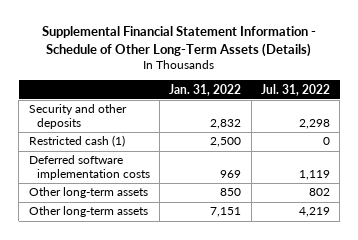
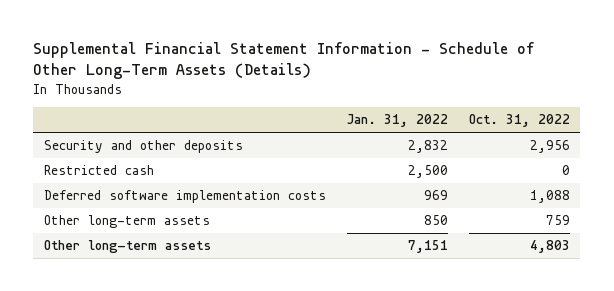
[260,83,330,96] Jul. 31, 2022 -> none
none -> [468,114,570,128] Oct. 31, 2022
[28,135,125,148] Restricted cash (1) -> [43,165,154,176] Restricted cash

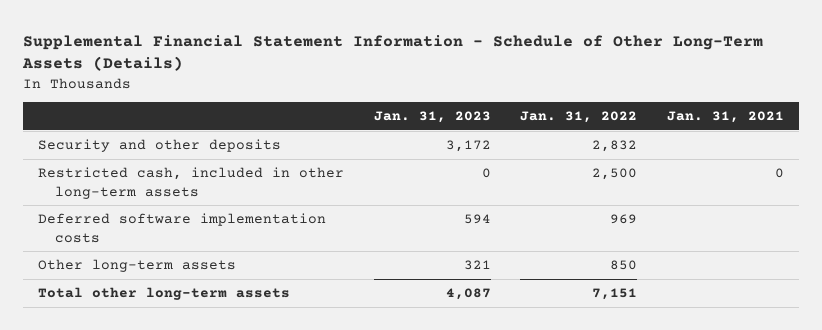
[468,114,570,128] Oct. 31, 2022 -> none
none -> [373,111,491,124] Jan. 31, 2023
none -> [666,111,784,124] Jan. 31, 2021
[43,165,154,176] Restricted cash -> [37,167,344,199] Restricted cash, included in other long-term assets
[43,240,211,254] Other long-term assets -> [37,287,290,301] Total other long-term assets

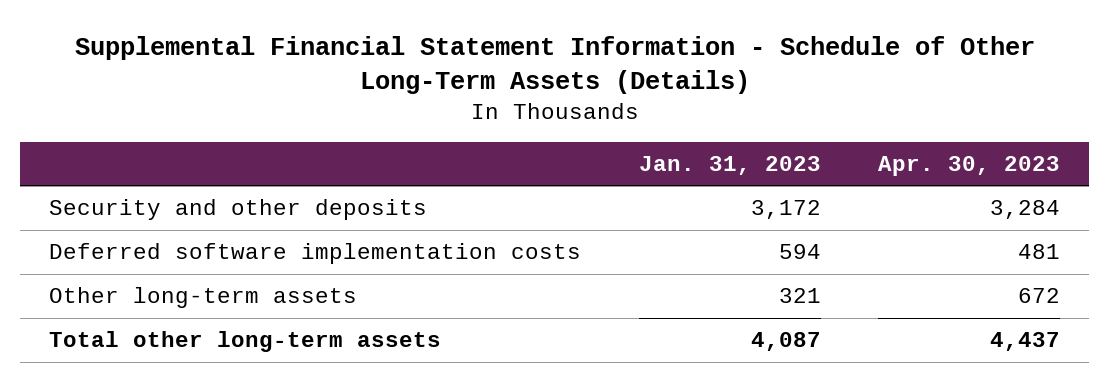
[520,111,638,124] Jan. 31, 2022 -> none
[666,111,784,124] Jan. 31, 2021 -> none
none -> [878,155,1061,176] Apr. 30, 2023
[37,167,344,199] Restricted cash, included in other long-term assets -> none

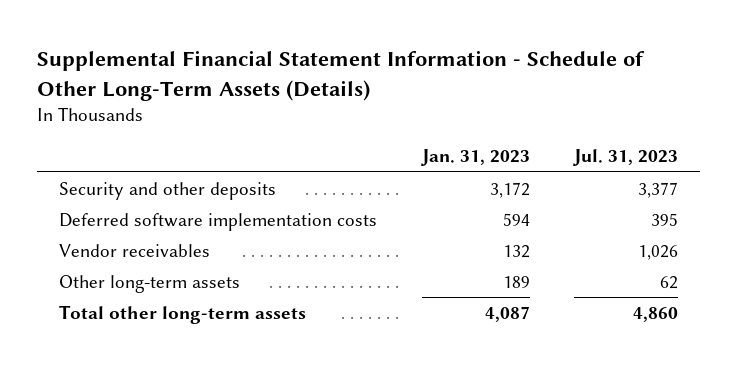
[878,155,1061,176] Apr. 30, 2023 -> none
none -> [573,149,679,167] Jul. 31, 2023
none -> [59,243,211,257] Vendor receivables
[778,288,821,304] 321 -> [502,275,530,288] 189

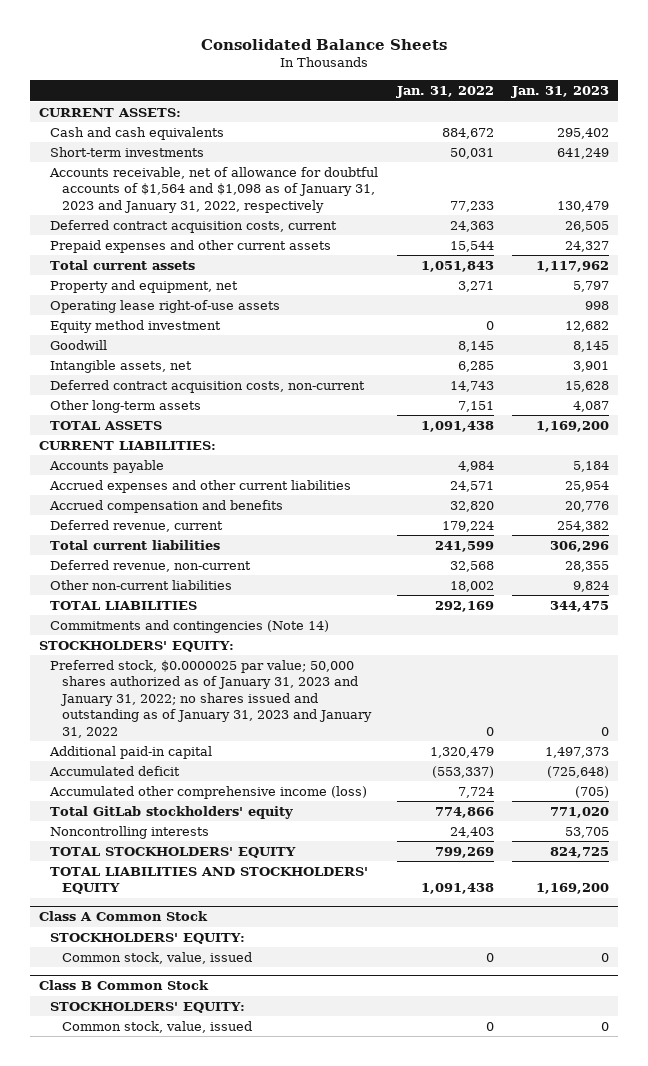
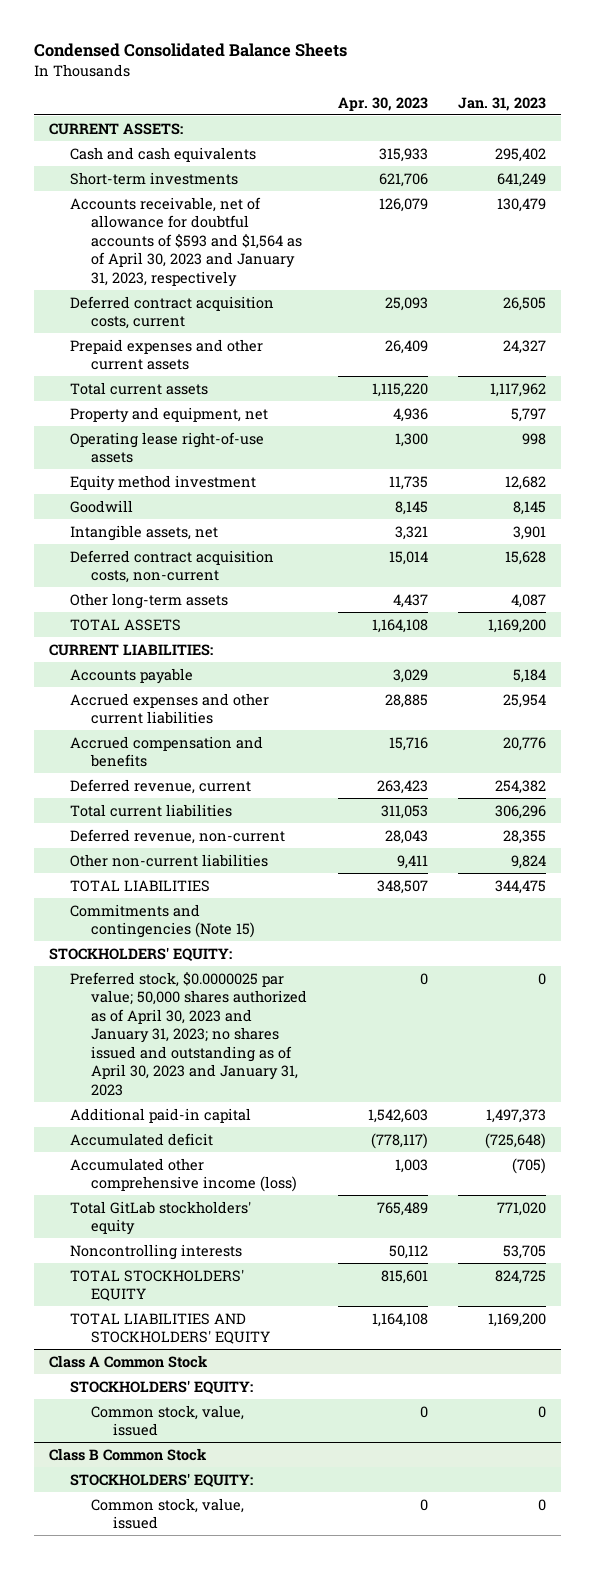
[200,38,447,50] Consolidated Balance Sheets -> [33,43,347,58] Condensed Consolidated Balance Sheets
[395,86,494,99] Jan. 31, 2022 -> none
none -> [337,96,428,111] Apr. 30, 2023
[49,166,379,213] Accounts receivable, net of allowance for doubtful accounts of $1,564 and $1,098 as of January 31, 2023 and January 31, 2022, respectively -> [70,196,303,287] Accounts receivable, net of allowance for doubtful accounts of $593 and $1,564 as of April 30, 2023 and January 31, 2023, respectively
[50,619,330,633] Commitments and contingencies (Note 14) -> [70,903,256,939] Commitments and contingencies (Note 15)
[50,659,373,738] Preferred stock, $0.0000025 par value; 50,000 shares authorized as of January 31, 2023 and January 31, 2022; no shares issued and outstanding as of January 31, 2023 and January 31, 2022 -> [70,971,308,1096] Preferred stock, $0.0000025 par value; 50,000 shares authorized as of April 30, 2023 and January 31, 2023; no shares issued and outstanding as of April 30, 2023 and January 31, 2023

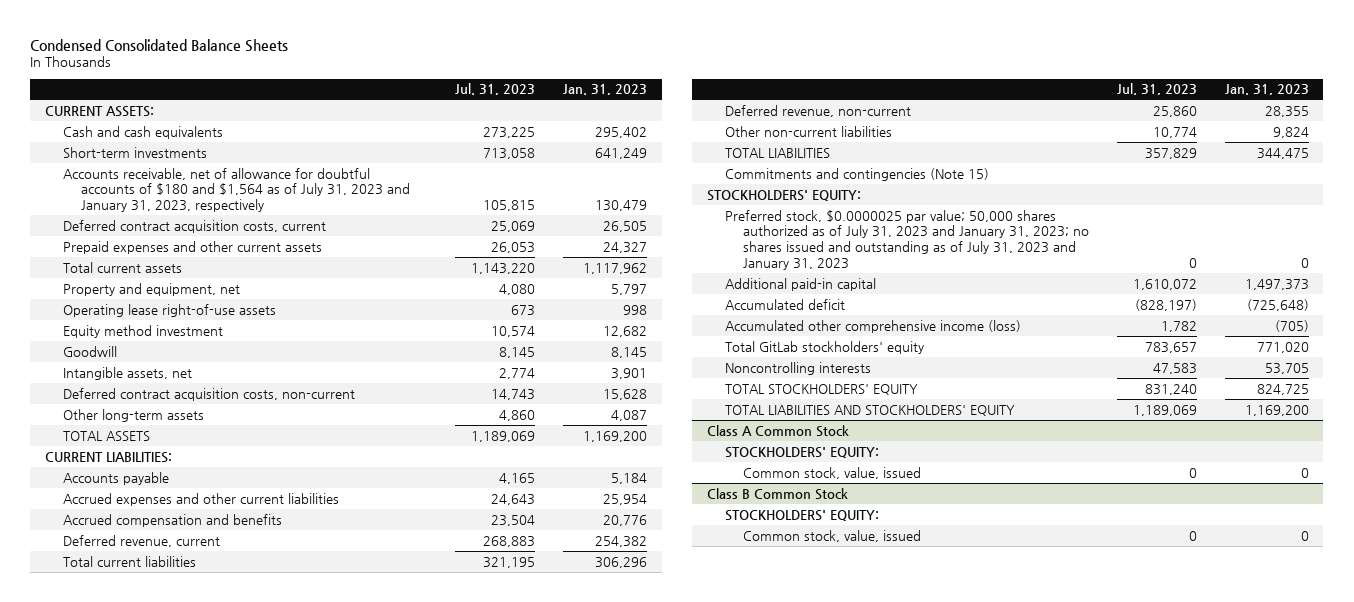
[337,96,428,111] Apr. 30, 2023 -> none
none -> [454,83,535,96] Jul. 31, 2023
[70,196,303,287] Accounts receivable, net of allowance for doubtful accounts of $593 and $1,564 as of April 30, 2023 and January 31, 2023, respectively -> [62,167,410,213] Accounts receivable, net of allowance for doubtful accounts of $180 and $1,564 as of July 31, 2023 and January 31, 2023, respectively
[70,971,308,1096] Preferred stock, $0.0000025 par value; 50,000 shares authorized as of April 30, 2023 and January 31, 2023; no shares issued and outstanding as of April 30, 2023 and January 31, 2023 -> [724,209,1089,270] Preferred stock, $0.0000025 par value; 50,000 shares authorized as of July 31, 2023 and January 31, 2023; no shares issued and outstanding as of July 31, 2023 and January 31, 2023

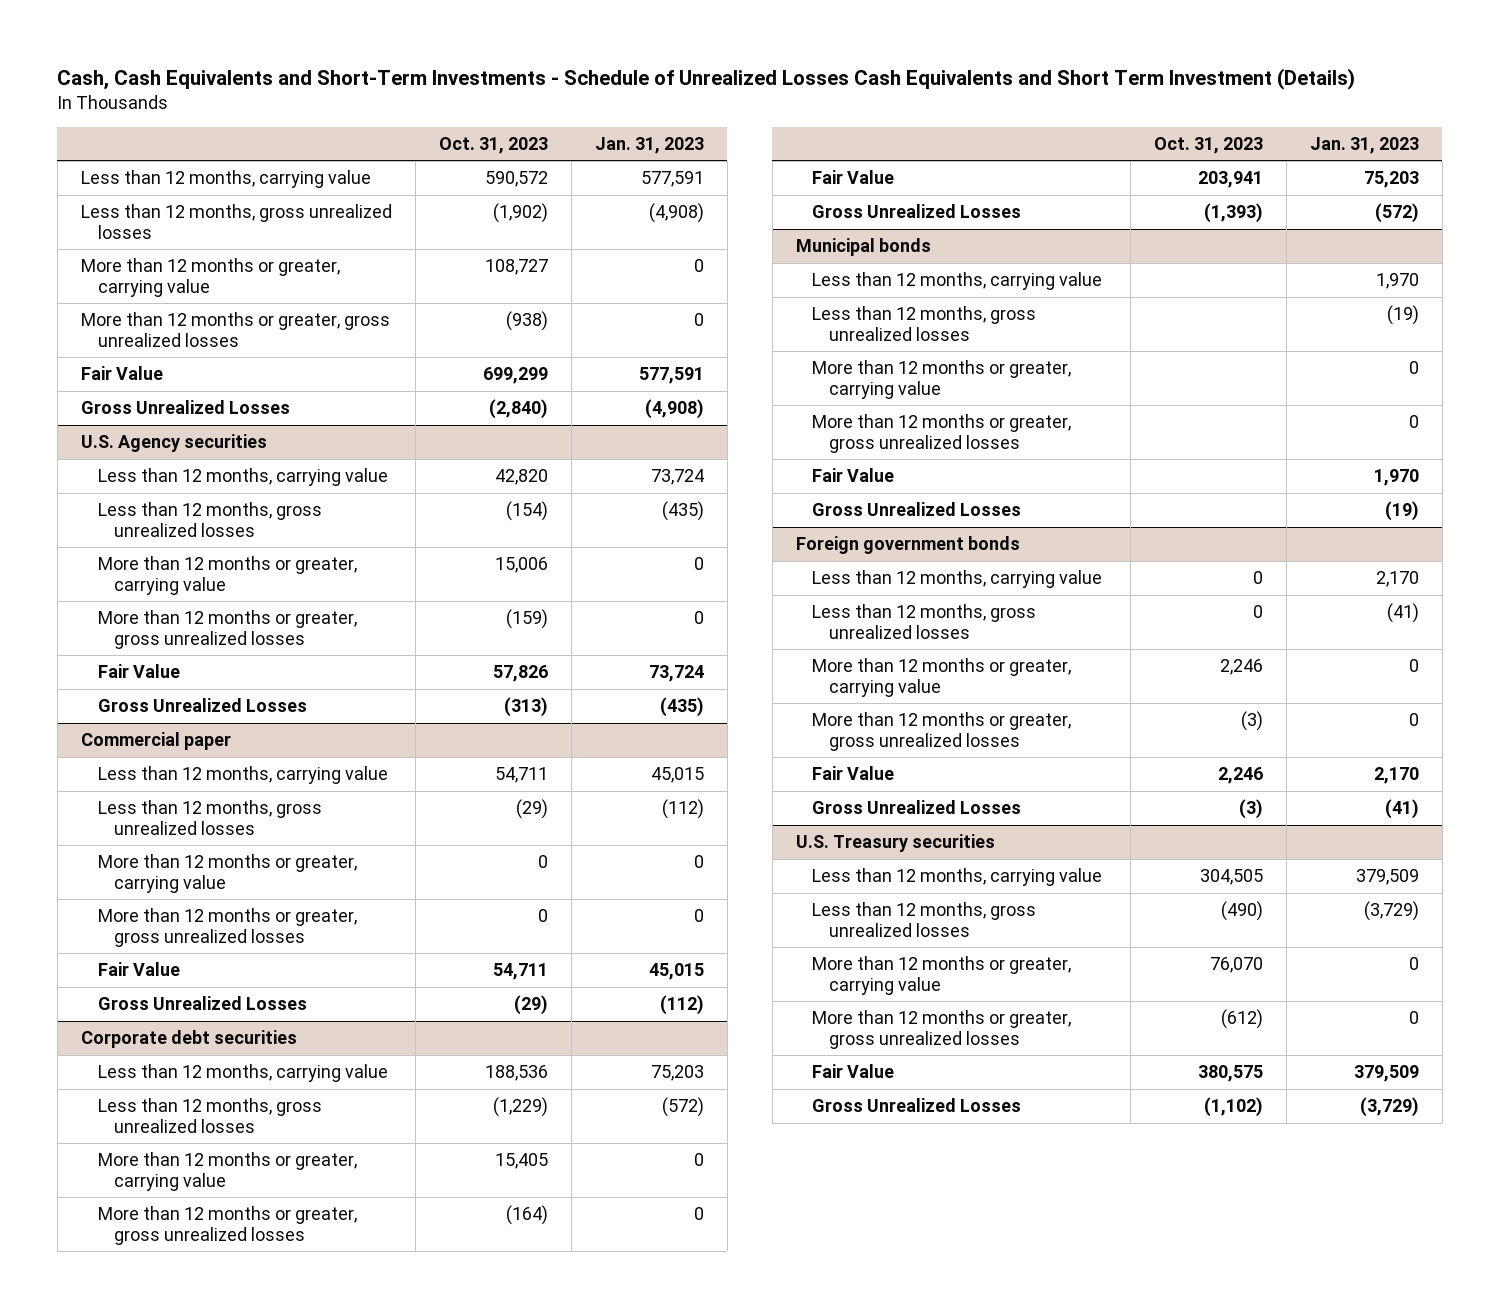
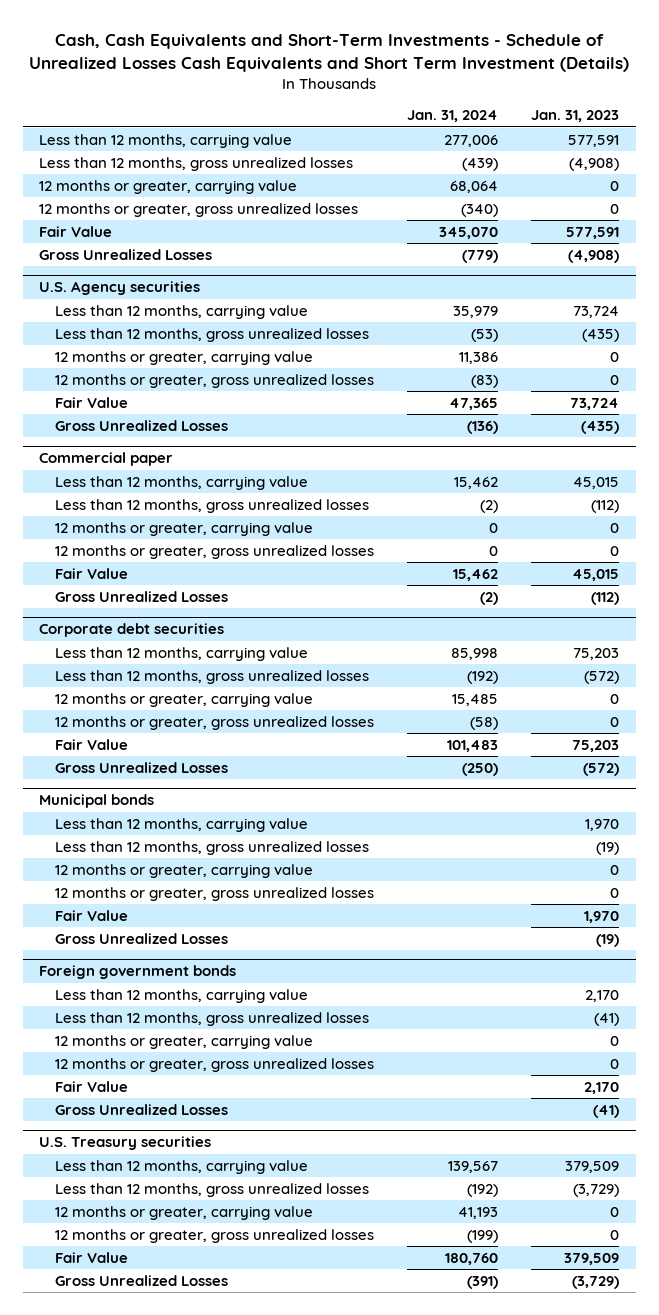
[438,136,548,154] Oct. 31, 2023 -> none
none -> [407,110,499,123] Jan. 31, 2024
[80,258,340,297] More than 12 months or greater, carrying value -> [39,179,298,194] 12 months or greater, carrying value
[80,312,390,347] More than 12 months or greater, gross unrealized losses -> [39,202,359,217] 12 months or greater, gross unrealized losses
[97,556,357,595] More than 12 months or greater, carrying value -> [55,350,314,365] 12 months or greater, carrying value
[97,610,357,649] More than 12 months or greater, gross unrealized losses -> [55,373,375,388] 12 months or greater, gross unrealized losses
[97,854,357,893] More than 12 months or greater, carrying value -> [55,521,314,536] 12 months or greater, carrying value
[97,908,357,947] More than 12 months or greater, gross unrealized losses -> [55,544,375,559] 12 months or greater, gross unrealized losses
[97,1152,357,1191] More than 12 months or greater, carrying value -> [55,692,314,707] 12 months or greater, carrying value
[97,1206,357,1245] More than 12 months or greater, gross unrealized losses -> [55,715,375,730] 12 months or greater, gross unrealized losses
[812,360,1072,399] More than 12 months or greater, carrying value -> [55,863,314,878] 12 months or greater, carrying value
[812,414,1072,453] More than 12 months or greater, gross unrealized losses -> [55,886,375,901] 12 months or greater, gross unrealized losses
[812,658,1072,697] More than 12 months or greater, carrying value -> [55,1034,314,1049] 12 months or greater, carrying value
[812,712,1072,751] More than 12 months or greater, gross unrealized losses -> [55,1057,375,1072] 12 months or greater, gross unrealized losses
[812,956,1072,995] More than 12 months or greater, carrying value -> [55,1205,314,1220] 12 months or greater, carrying value
[812,1010,1072,1049] More than 12 months or greater, gross unrealized losses -> [55,1228,375,1243] 12 months or greater, gross unrealized losses

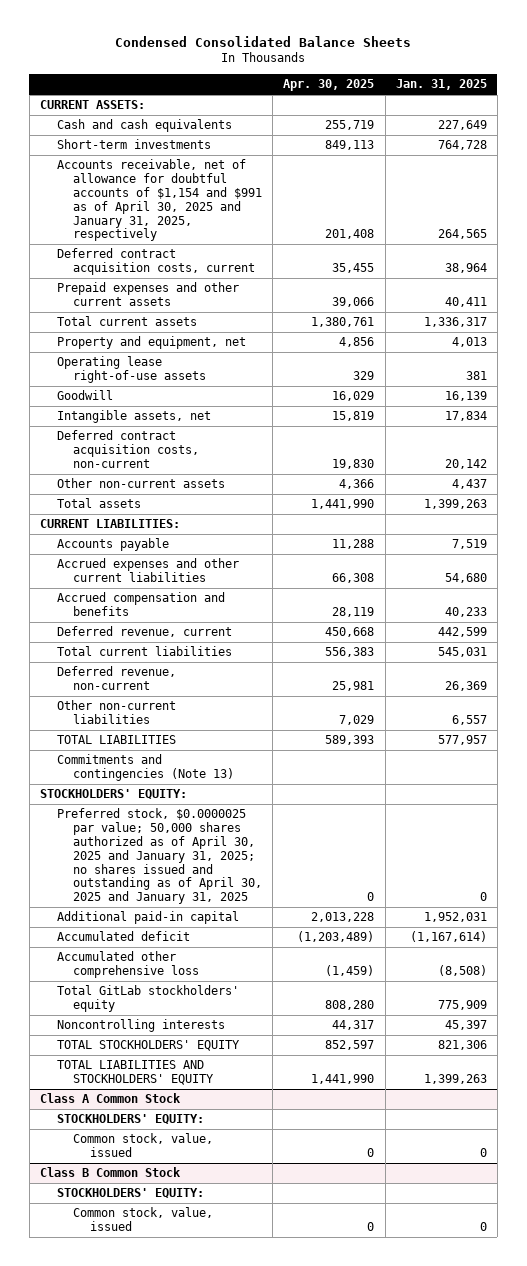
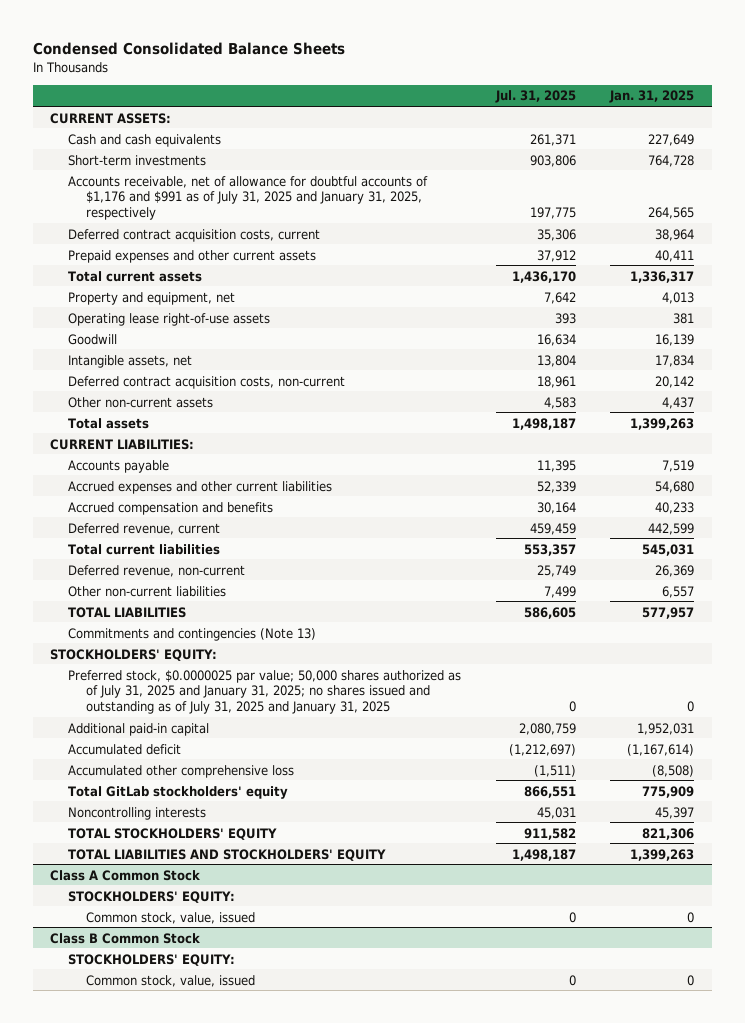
[283,79,375,92] Apr. 30, 2025 -> none
none -> [494,90,576,104] Jul. 31, 2025
[56,159,263,242] Accounts receivable, net of allowance for doubtful accounts of $1,154 and $991 as of April 30, 2025 and January 31, 2025, respectively -> [68,175,429,220] Accounts receivable, net of allowance for doubtful accounts of $1,176 and $991 as of July 31, 2025 and January 31, 2025, respectively
[56,808,263,905] Preferred stock, $0.0000025 par value; 50,000 shares authorized as of April 30, 2025 and January 31, 2025; no shares issued and outstanding as of April 30, 2025 and January 31, 2025 -> [68,669,462,714] Preferred stock, $0.0000025 par value; 50,000 shares authorized as of July 31, 2025 and January 31, 2025; no shares issued and outstanding as of July 31, 2025 and January 31, 2025

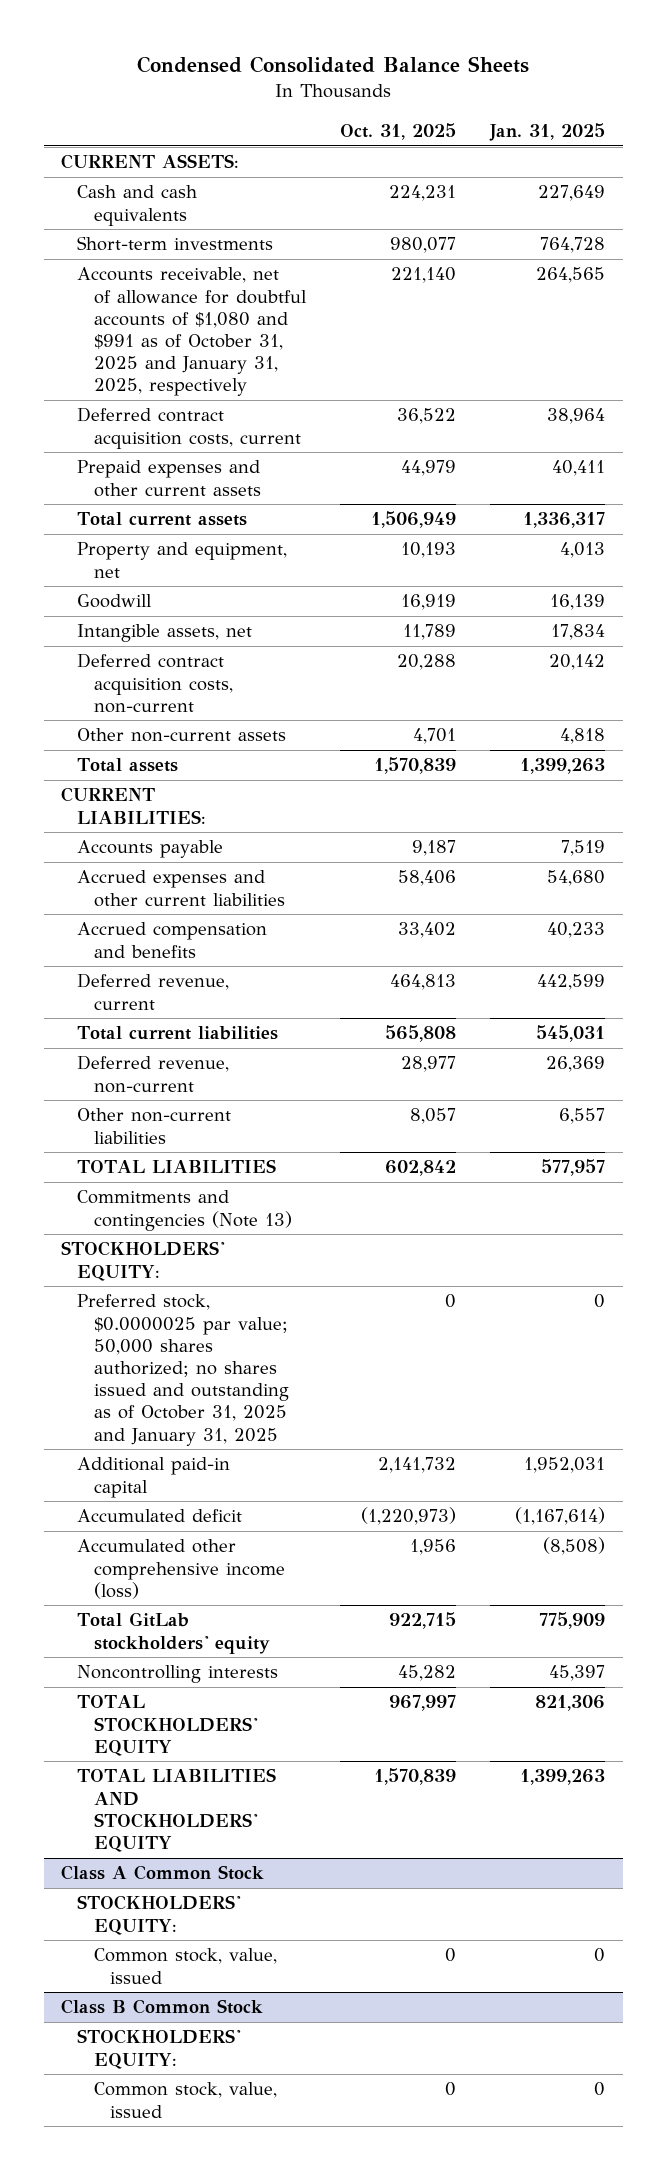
[494,90,576,104] Jul. 31, 2025 -> none
none -> [340,123,457,141] Oct. 31, 2025
[68,175,429,220] Accounts receivable, net of allowance for doubtful accounts of $1,176 and $991 as of July 31, 2025 and January 31, 2025, respectively -> [77,267,307,397] Accounts receivable, net of allowance for doubtful accounts of $1,080 and $991 as of October 31, 2025 and January 31, 2025, respectively
[68,312,271,326] Operating lease right-of-use assets -> none
[662,396,695,409] 4,437 -> [560,728,606,745] 4,818
[68,669,462,714] Preferred stock, $0.0000025 par value; 50,000 shares authorized as of July 31, 2025 and January 31, 2025; no shares issued and outstanding as of July 31, 2025 and January 31, 2025 -> [77,1294,289,1446] Preferred stock, $0.0000025 par value; 50,000 shares authorized; no shares issued and outstanding as of October 31, 2025 and January 31, 2025
[68,764,295,778] Accumulated other comprehensive loss -> [77,1539,285,1599] Accumulated other comprehensive income (loss)

